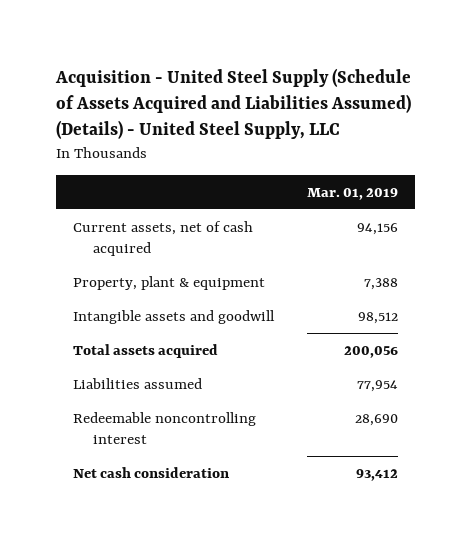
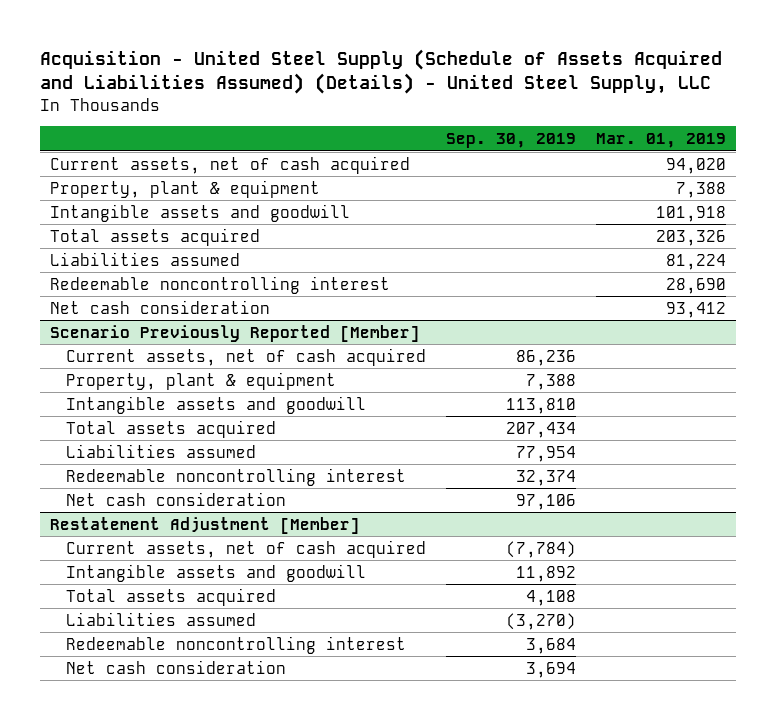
none -> [446,133,577,149] Sep. 30, 2019
[357,222,399,235] 94,156 -> [665,157,726,174] 94,020
[358,311,399,324] 98,512 -> [655,205,726,222] 101,918
[344,345,399,358] 200,056 -> [655,229,726,246] 203,326
[357,379,399,392] 77,954 -> [665,253,726,270] 81,224
none -> [49,324,420,342] Scenario Previously Reported [Member]
none -> [66,347,427,366] Current assets, net of cash acquired
none -> [66,371,337,390] Property, plant & equipment
none -> [66,395,367,414] Intangible assets and goodwill
none -> [66,419,277,438] Total assets acquired
none -> [66,443,257,458] Liabilities assumed
none -> [66,467,407,486] Redeemable noncontrolling interest
none -> [66,491,287,506] Net cash consideration
none -> [49,516,360,534] Restatement Adjustment [Member]
none -> [66,539,427,558] Current assets, net of cash acquired
none -> [66,563,367,582] Intangible assets and goodwill
none -> [66,587,277,606] Total assets acquired
none -> [66,611,257,626] Liabilities assumed
none -> [66,635,407,654] Redeemable noncontrolling interest
none -> [66,659,287,674] Net cash consideration

